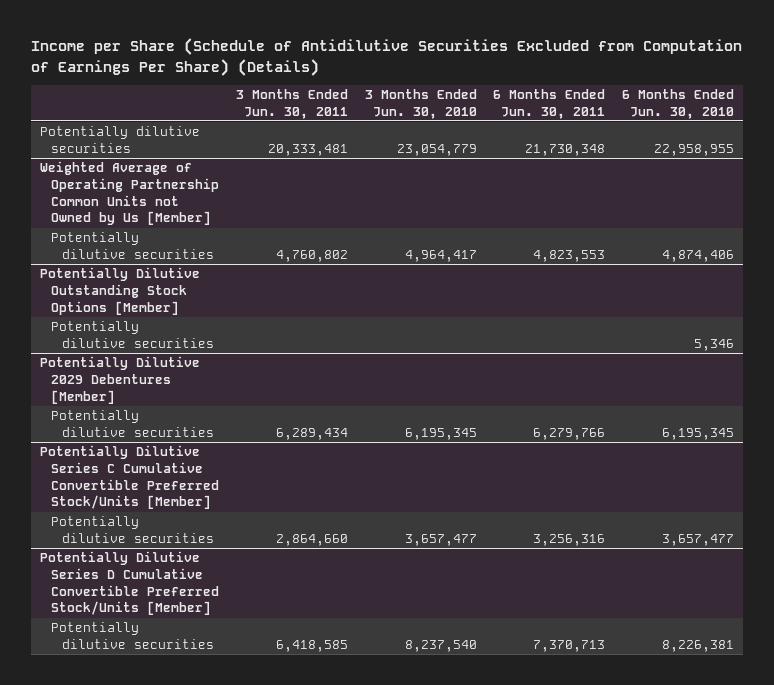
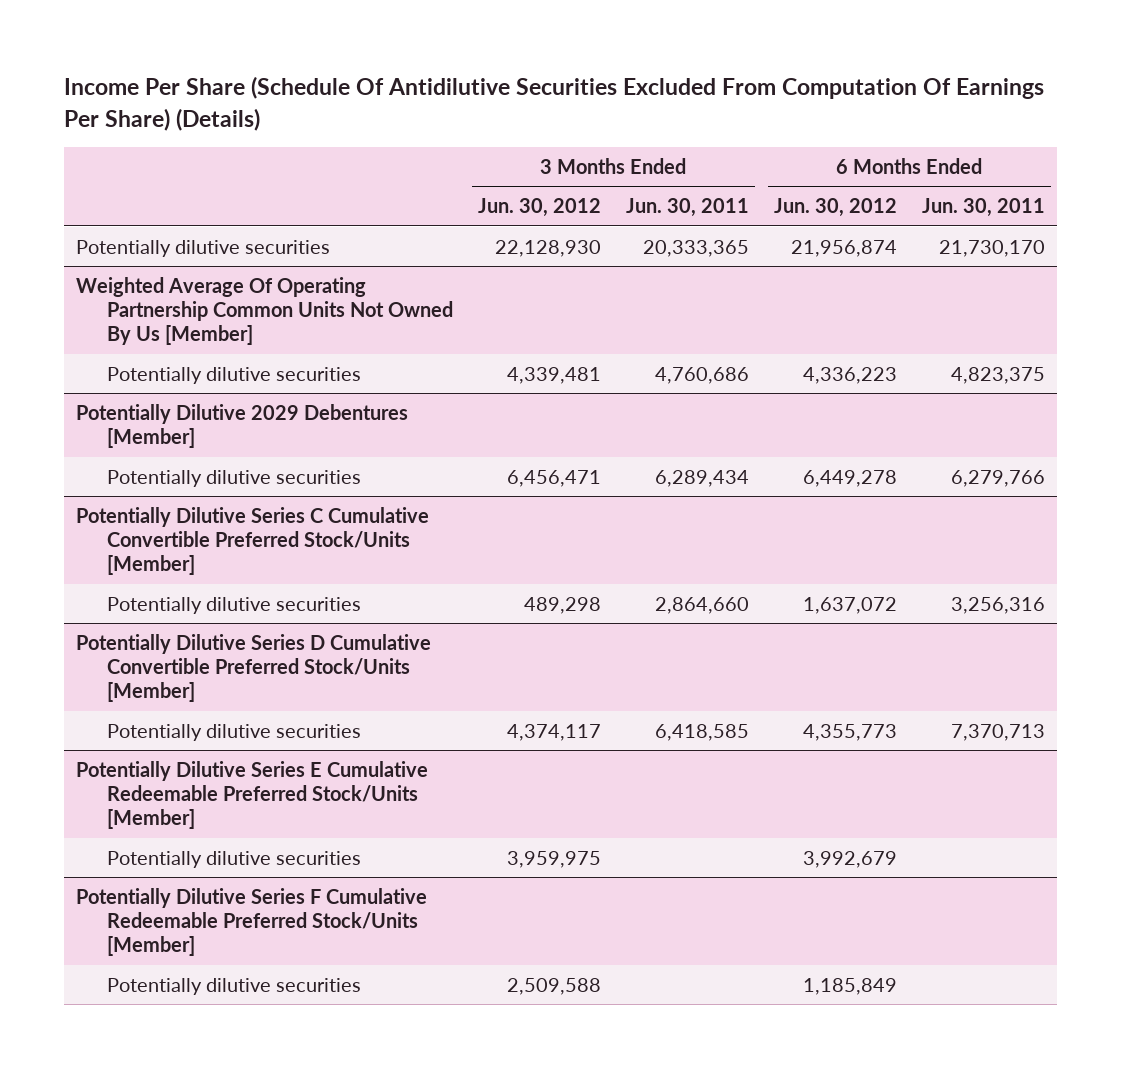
[31,38,743,76] Income per Share (Schedule of Antidilutive Securities Excluded from Computation of Earnings Per Share) (Details) -> [63,76,1044,131] Income Per Share (Schedule Of Antidilutive Securities Excluded From Computation Of Earnings Per Share) (Details)
[364,88,477,119] 3 Months Ended Jun. 30, 2010 -> none
[622,88,735,119] 6 Months Ended Jun. 30, 2010 -> none
none -> [477,198,601,218] Jun. 30, 2012
none -> [773,198,897,218] Jun. 30, 2012
[39,267,200,315] Potentially Dilutive Outstanding Stock Options [Member] -> none
[50,321,215,349] Potentially dilutive securities -> none
[267,144,348,157] 20,333,481 -> [642,239,749,257] 20,333,365
[525,144,606,157] 21,730,348 -> [938,239,1045,257] 21,730,170
[39,161,219,226] Weighted Average of Operating Partnership Common Units not Owned by Us [Member] -> [76,276,454,346] Weighted Average Of Operating Partnership Common Units Not Owned By Us [Member]
[275,250,348,263] 4,760,802 -> [654,366,749,384] 4,760,686
[533,250,606,263] 4,823,553 -> [950,366,1045,384] 4,823,375
none -> [76,760,429,830] Potentially Dilutive Series E Cumulative Redeemable Preferred Stock/Units [Member]
none -> [107,850,362,868] Potentially dilutive securities
none -> [76,887,428,957] Potentially Dilutive Series F Cumulative Redeemable Preferred Stock/Units [Member]
none -> [107,977,362,995] Potentially dilutive securities

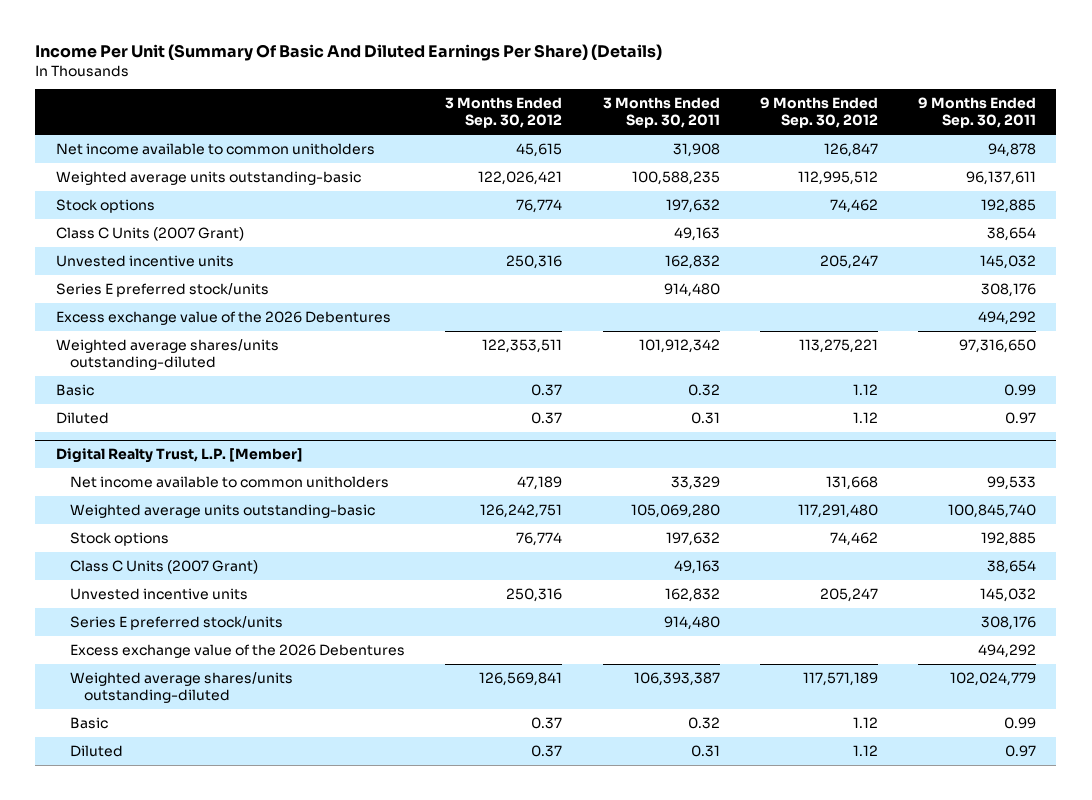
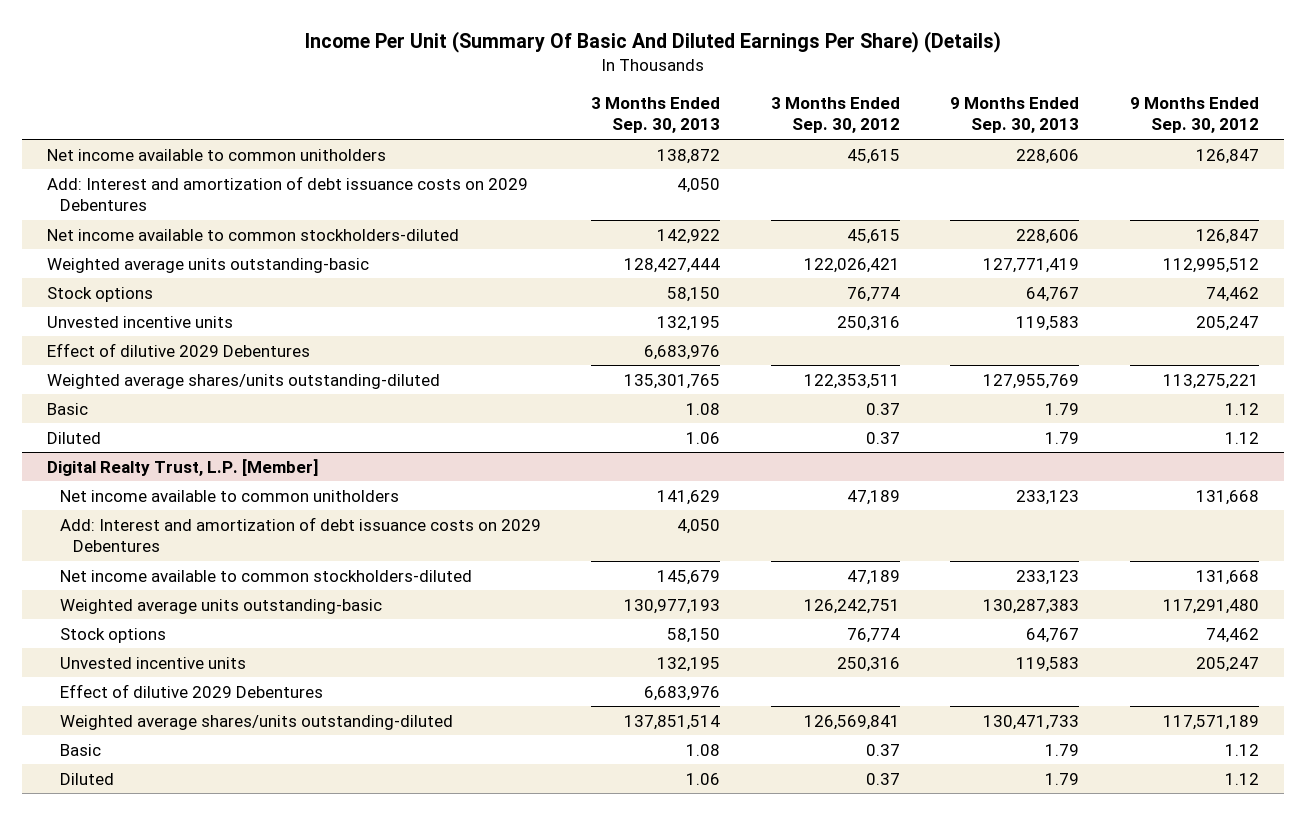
[602,97,720,129] 3 Months Ended Sep. 30, 2011 -> none
[918,97,1037,129] 9 Months Ended Sep. 30, 2011 -> none
none -> [591,97,721,134] 3 Months Ended Sep. 30, 2013
none -> [950,97,1080,134] 9 Months Ended Sep. 30, 2013
none -> [47,175,529,212] Add: Interest and amortization of debt issuance costs on 2029 Debentures
none -> [47,228,460,241] Net income available to common stockholders-diluted
[55,226,244,241] Class C Units (2007 Grant) -> none
[55,282,269,297] Series E preferred stock/units -> none
[55,310,391,325] Excess exchange value of the 2026 Debentures -> [47,342,311,357] Effect of dilutive 2029 Debentures
none -> [59,516,541,553] Add: Interest and amortization of debt issuance costs on 2029 Debentures
none -> [59,569,472,582] Net income available to common stockholders-diluted
[69,559,258,574] Class C Units (2007 Grant) -> none
[69,615,283,630] Series E preferred stock/units -> none
[69,643,405,658] Excess exchange value of the 2026 Debentures -> [59,683,323,698] Effect of dilutive 2029 Debentures

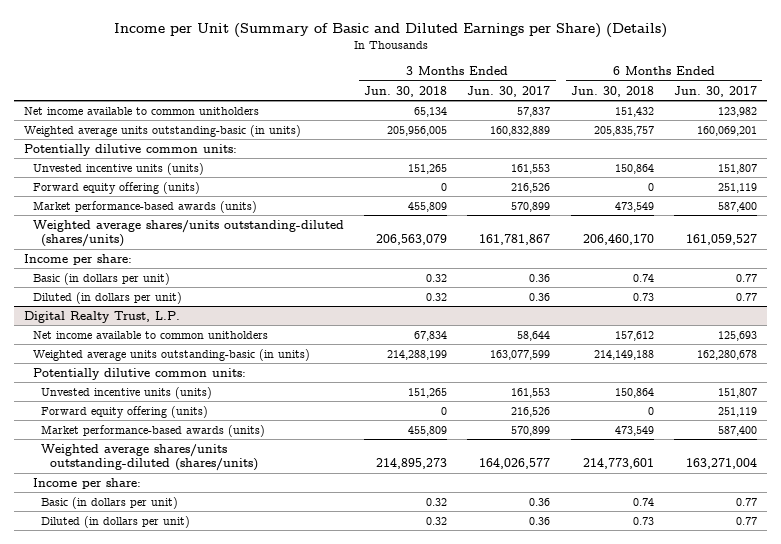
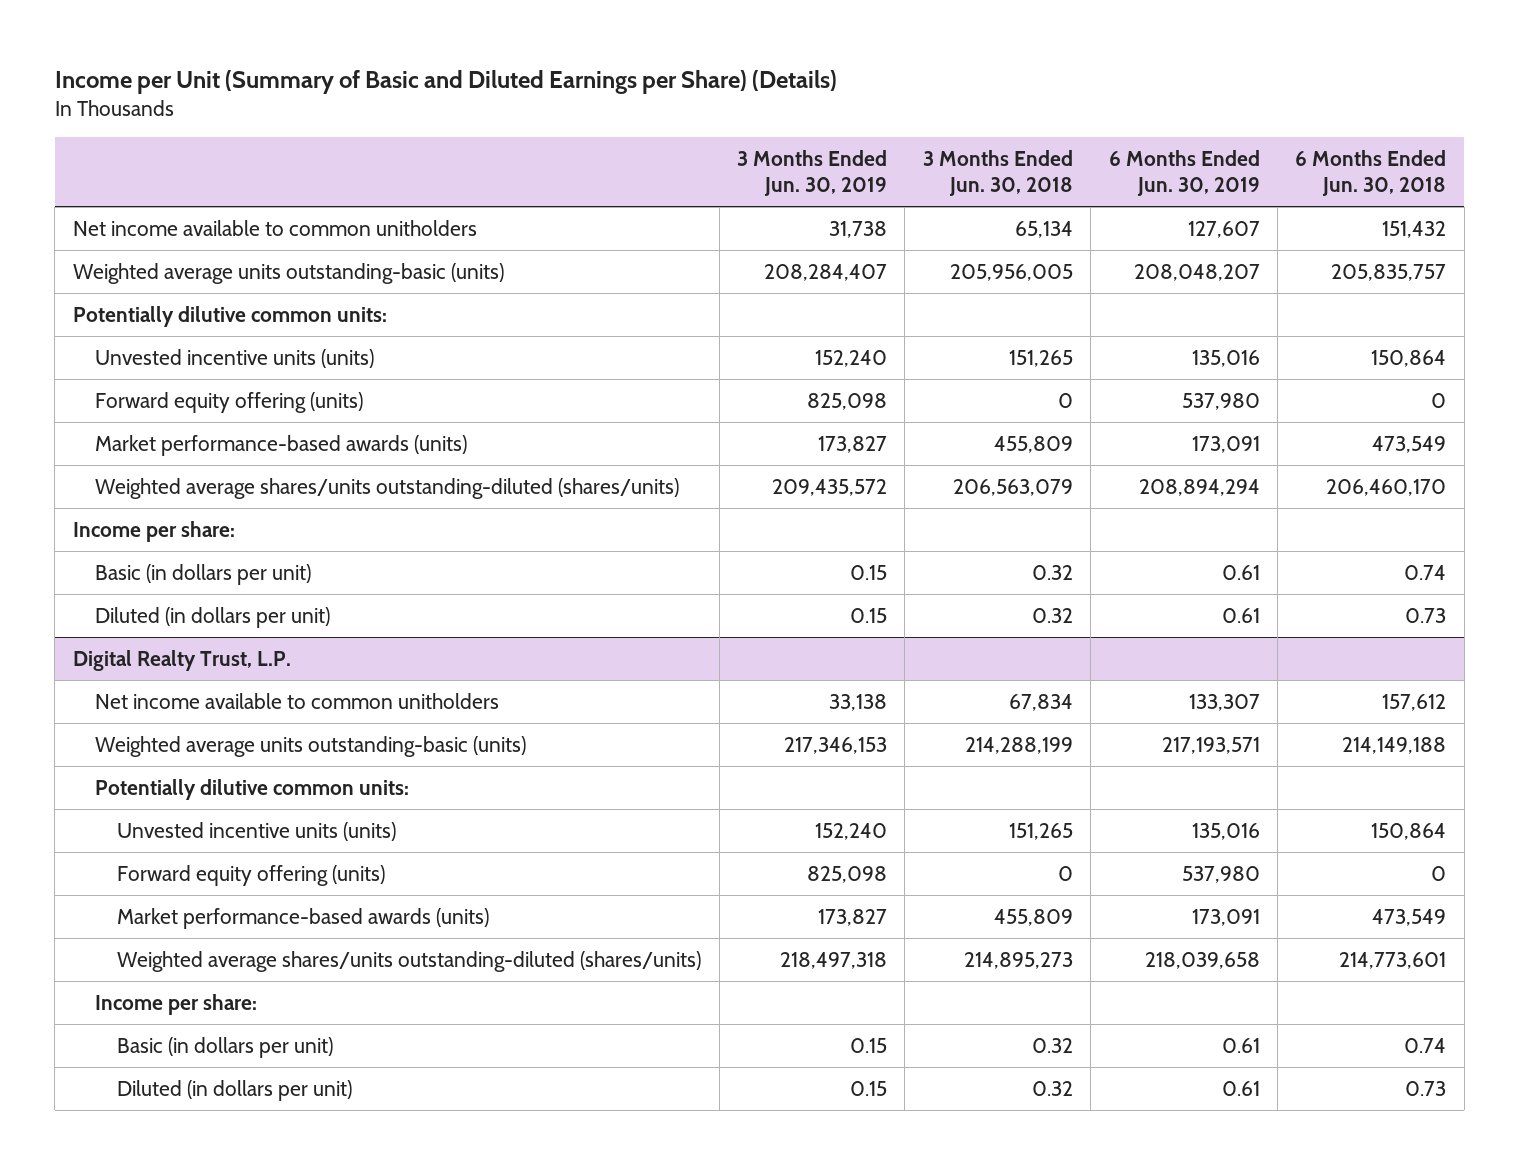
[467,85,551,97] Jun. 30, 2017 -> none
[674,85,758,97] Jun. 30, 2017 -> none
none -> [737,149,888,197] 3 Months Ended Jun. 30, 2019
none -> [1108,149,1260,197] 6 Months Ended Jun. 30, 2019
[24,124,302,137] Weighted average units outstanding-basic (in units) -> [72,262,504,284] Weighted average units outstanding-basic (units)
[32,348,310,361] Weighted average units outstanding-basic (in units) -> [95,735,527,757] Weighted average units outstanding-basic (units)

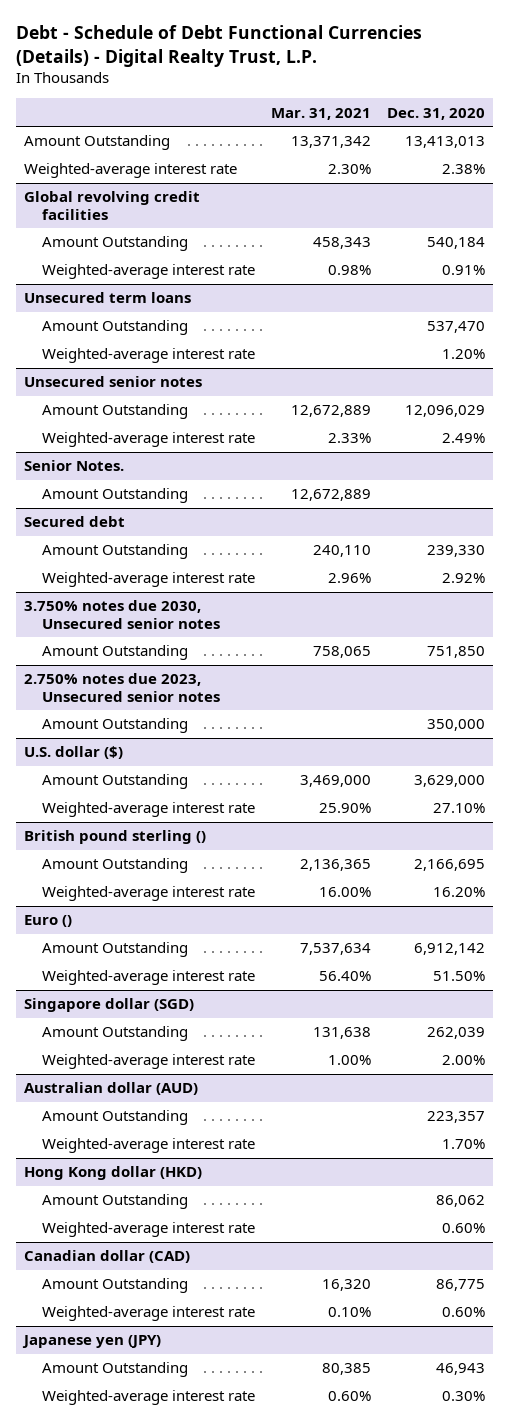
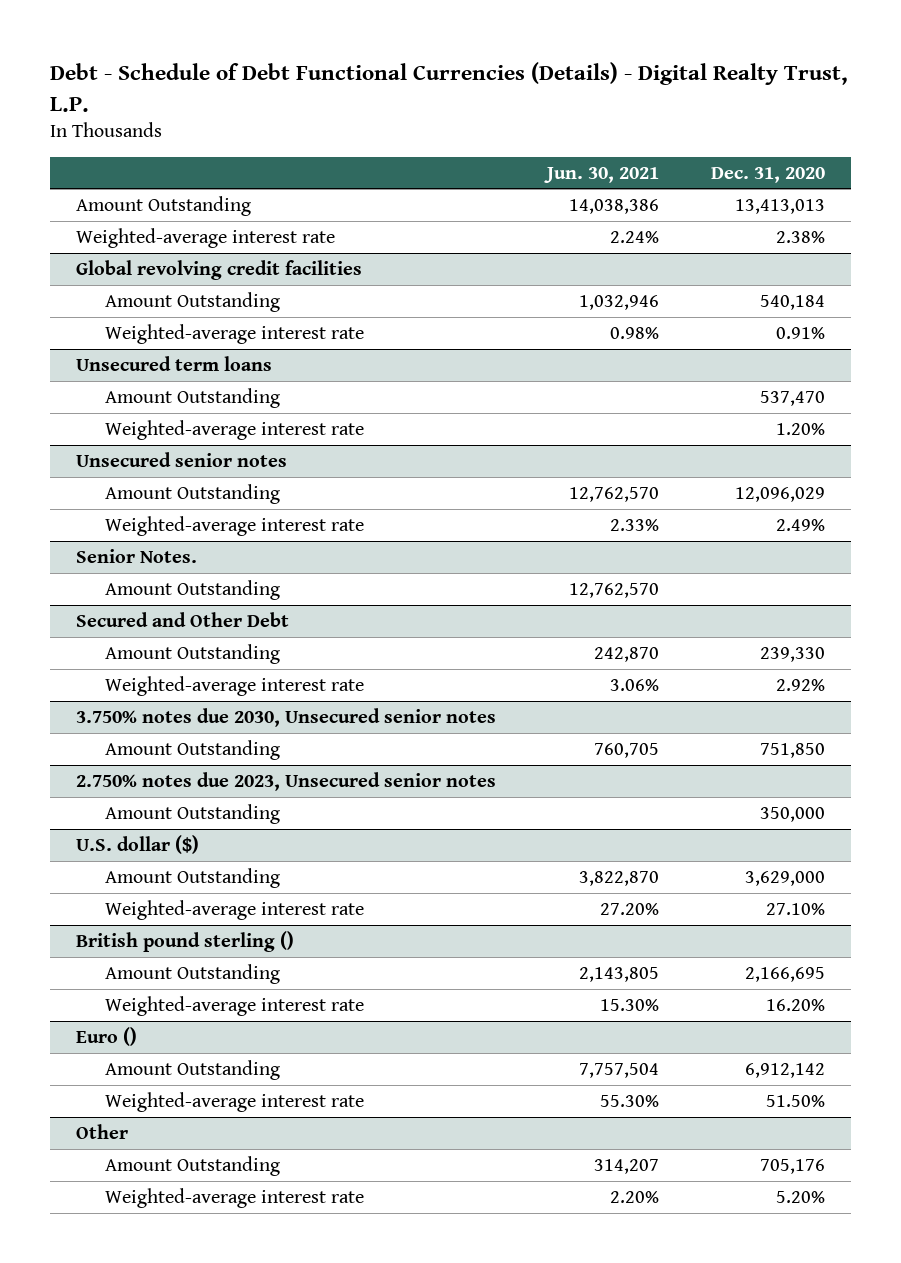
[270,107,371,120] Mar. 31, 2021 -> none
none -> [544,166,660,183] Jun. 30, 2021
[23,516,125,528] Secured debt -> [75,611,289,627] Secured and Other Debt
[23,1082,198,1096] Australian dollar (AUD) -> none
[41,1110,188,1126] Amount Outstanding -> none
[41,1138,255,1154] Weighted-average interest rate -> none
[23,1166,202,1181] Hong Kong dollar (HKD) -> none
[41,1194,188,1210] Amount Outstanding -> none
[41,1222,255,1238] Weighted-average interest rate -> none
[23,1250,190,1264] Canadian dollar (CAD) -> none
[41,1278,188,1294] Amount Outstanding -> none
[41,1306,255,1322] Weighted-average interest rate -> none
[21,1335,161,1349] Japanese yen (JPY) -> none
[41,1362,188,1378] Amount Outstanding -> none
[41,1390,255,1406] Weighted-average interest rate -> none
[23,998,194,1013] Singapore dollar (SGD) -> [75,1123,128,1139] Other
[426,1027,485,1040] 262,039 -> [760,1158,826,1174] 705,176
[441,1055,485,1066] 2.00% -> [776,1190,826,1203] 5.20%

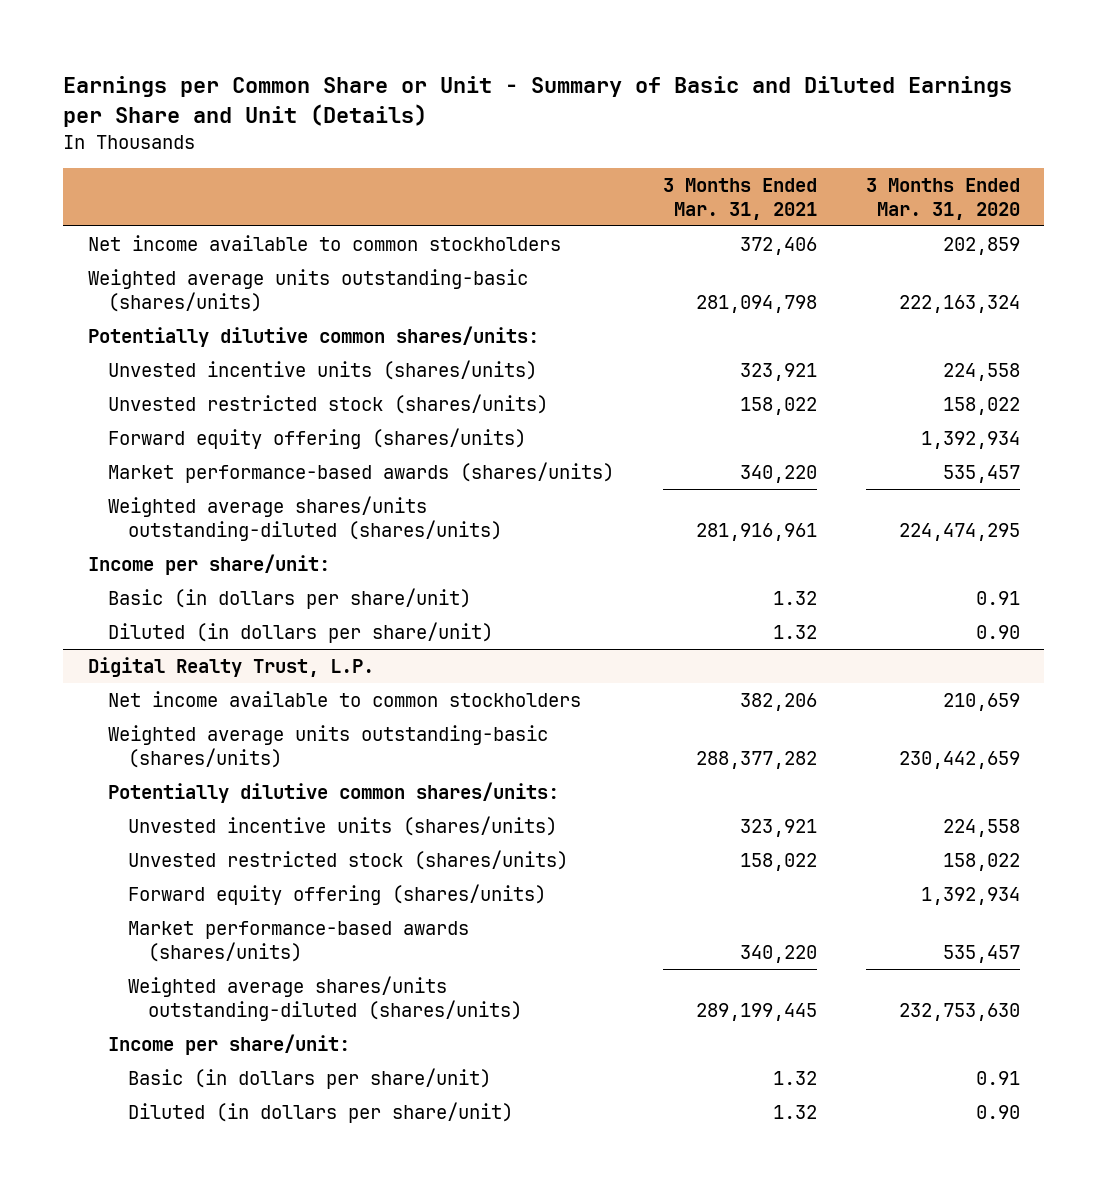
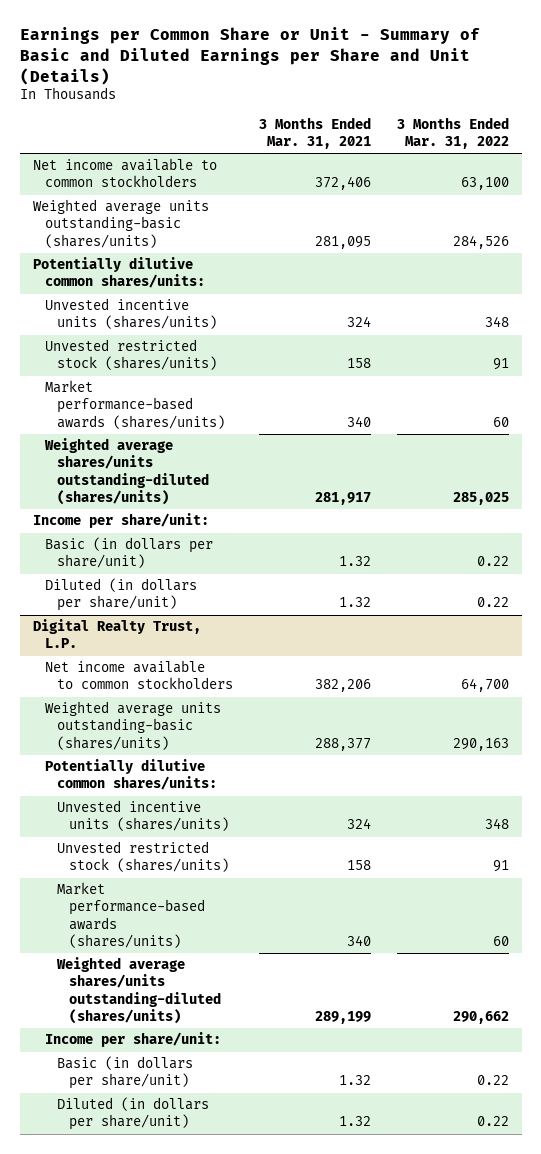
[865,177,1020,220] 3 Months Ended Mar. 31, 2020 -> none
none -> [396,117,509,150] 3 Months Ended Mar. 31, 2022
[695,294,817,313] 281,094,798 -> [314,235,371,249] 281,095
[107,428,526,450] Forward equity offering (shares/units) -> none
[739,363,817,382] 323,921 -> [346,316,371,328] 324
[739,397,817,416] 158,022 -> [346,358,371,369] 158
[739,465,817,484] 340,220 -> [346,415,371,427] 340
[695,522,817,541] 281,916,961 -> [314,491,371,505] 281,917
[695,750,817,769] 288,377,282 -> [314,737,371,751] 288,377
[128,884,547,906] Forward equity offering (shares/units) -> none
[739,819,817,838] 323,921 -> [346,818,371,830] 324
[739,853,817,872] 158,022 -> [346,860,371,871] 158
[739,944,817,963] 340,220 -> [346,934,371,946] 340
[695,1002,817,1021] 289,199,445 -> [314,1010,371,1024] 289,199

